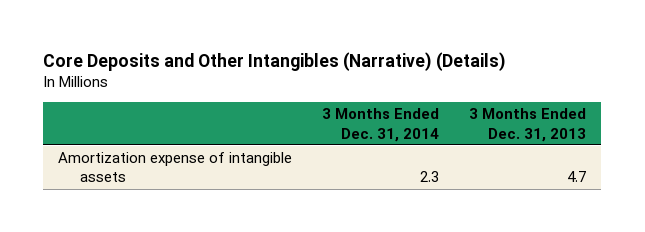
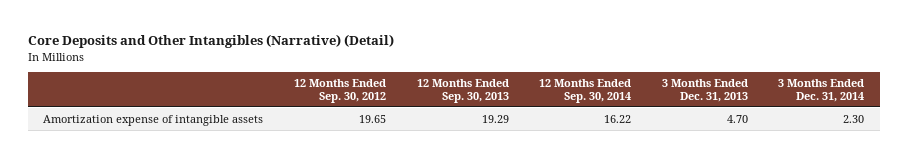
[43,51,507,71] Core Deposits and Other Intangibles (Narrative) (Details) -> [27,34,394,49] Core Deposits and Other Intangibles (Narrative) (Detail)
none -> [293,78,386,103] 12 Months Ended Sep. 30, 2012
none -> [416,78,509,103] 12 Months Ended Sep. 30, 2013
none -> [539,78,632,103] 12 Months Ended Sep. 30, 2014
[420,171,440,183] 2.3 -> [843,114,865,123] 2.30
[567,171,587,183] 4.7 -> [726,114,748,123] 4.70

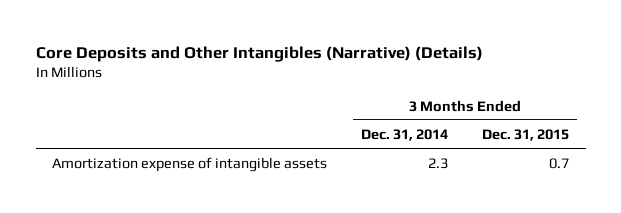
[27,34,394,49] Core Deposits and Other Intangibles (Narrative) (Detail) -> [35,45,483,62] Core Deposits and Other Intangibles (Narrative) (Details)
[293,78,386,103] 12 Months Ended Sep. 30, 2012 -> none
[416,78,509,103] 12 Months Ended Sep. 30, 2013 -> none
[539,78,632,103] 12 Months Ended Sep. 30, 2014 -> none
[661,78,748,102] 3 Months Ended Dec. 31, 2013 -> none
none -> [481,128,569,141] Dec. 31, 2015
[843,114,865,123] 2.30 -> [428,157,449,169] 2.3

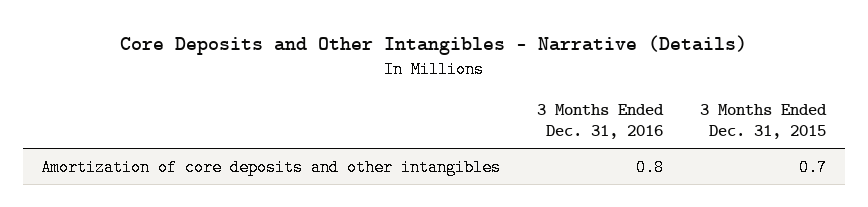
[35,45,483,62] Core Deposits and Other Intangibles (Narrative) (Details) -> [119,35,747,56] Core Deposits and Other Intangibles - Narrative (Details)
[361,128,449,141] Dec. 31, 2014 -> none
none -> [537,103,665,139] 3 Months Ended Dec. 31, 2016
[52,156,328,172] Amortization expense of intangible assets -> [41,158,502,176] Amortization of core deposits and other intangibles

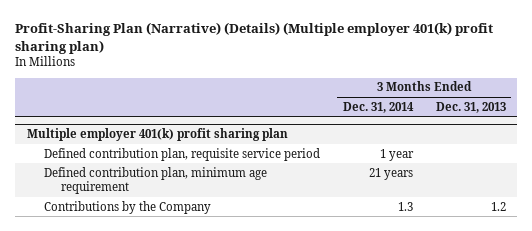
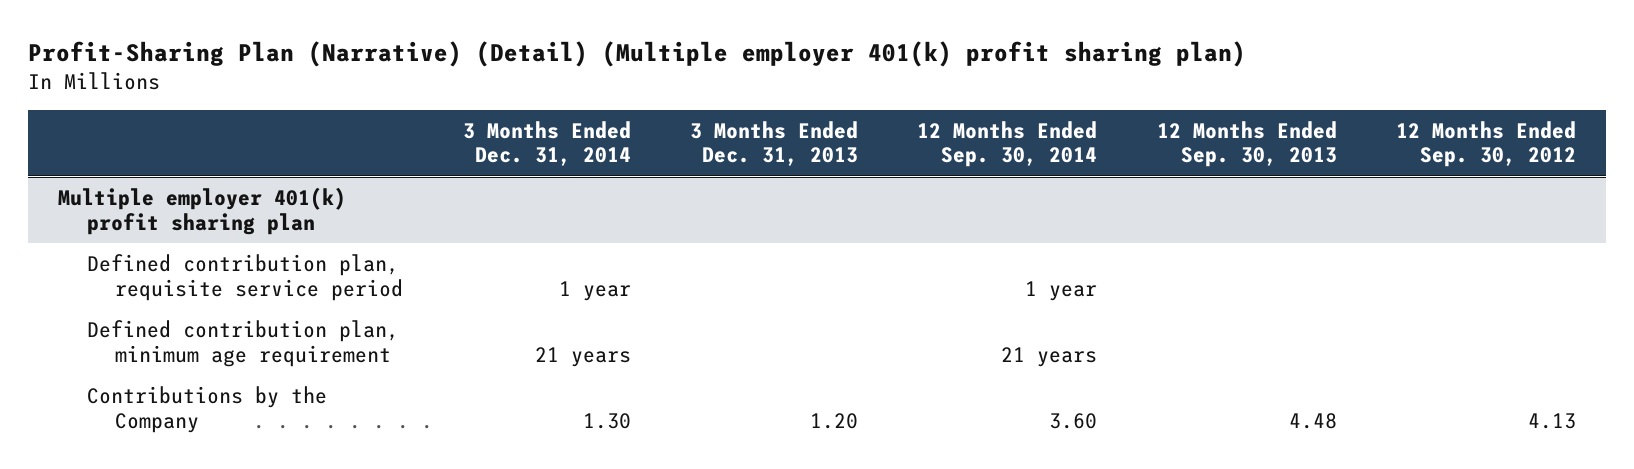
[15,22,494,54] Profit-Sharing Plan (Narrative) (Details) (Multiple employer 401(k) profit sharing plan) -> [28,40,1247,67] Profit-Sharing Plan (Narrative) (Detail) (Multiple employer 401(k) profit sharing plan)
none -> [917,120,1098,168] 12 Months Ended Sep. 30, 2014
none -> [1156,120,1337,168] 12 Months Ended Sep. 30, 2013
none -> [1396,120,1577,168] 12 Months Ended Sep. 30, 2012
[397,201,413,211] 1.3 -> [582,412,631,429] 1.30
[490,201,506,211] 1.2 -> [809,412,858,429] 1.20

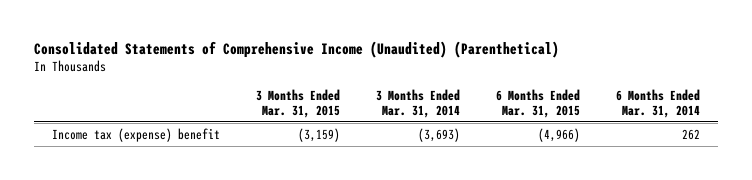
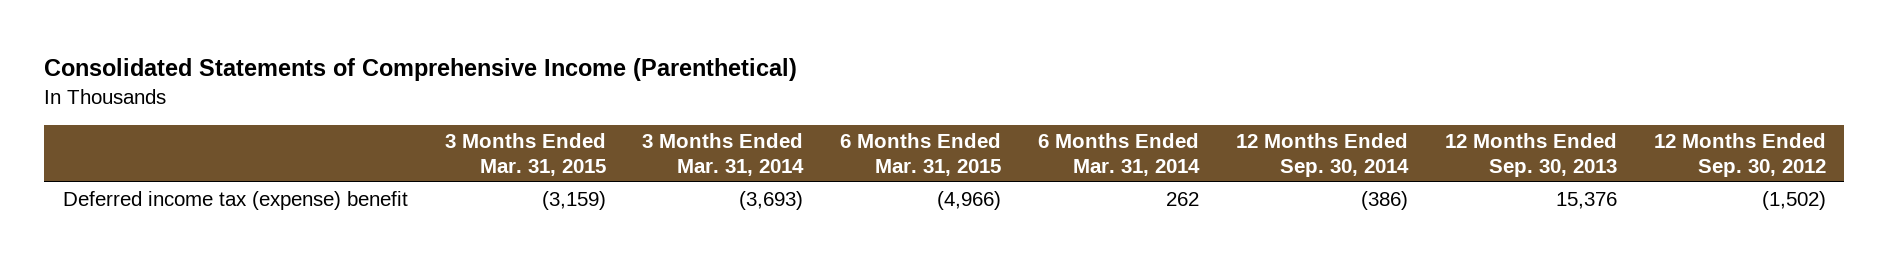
[34,41,560,59] Consolidated Statements of Comprehensive Income (Unaudited) (Parenthetical) -> [44,58,798,82] Consolidated Statements of Comprehensive Income (Parenthetical)
none -> [1236,132,1410,177] 12 Months Ended Sep. 30, 2014
none -> [1444,132,1617,177] 12 Months Ended Sep. 30, 2013
none -> [1653,132,1826,177] 12 Months Ended Sep. 30, 2012
[52,127,221,142] Income tax (expense) benefit -> [62,191,408,211] Deferred income tax (expense) benefit

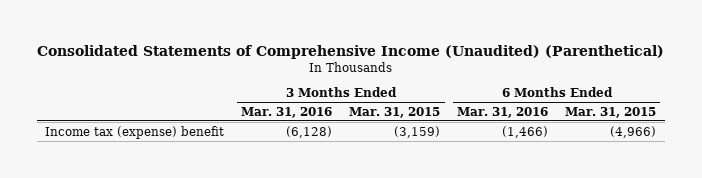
[44,58,798,82] Consolidated Statements of Comprehensive Income (Parenthetical) -> [36,44,664,59] Consolidated Statements of Comprehensive Income (Unaudited) (Parenthetical)
[642,132,805,176] 3 Months Ended Mar. 31, 2014 -> none
[1038,132,1201,176] 6 Months Ended Mar. 31, 2014 -> none
[1236,132,1410,177] 12 Months Ended Sep. 30, 2014 -> none
[1444,132,1617,177] 12 Months Ended Sep. 30, 2013 -> none
[1653,132,1826,177] 12 Months Ended Sep. 30, 2012 -> none
none -> [241,106,333,118] Mar. 31, 2016
none -> [457,106,549,118] Mar. 31, 2016
[62,191,408,211] Deferred income tax (expense) benefit -> [45,125,225,139] Income tax (expense) benefit

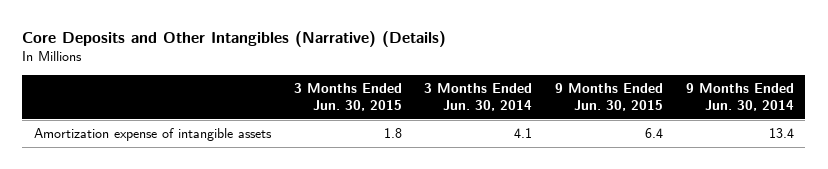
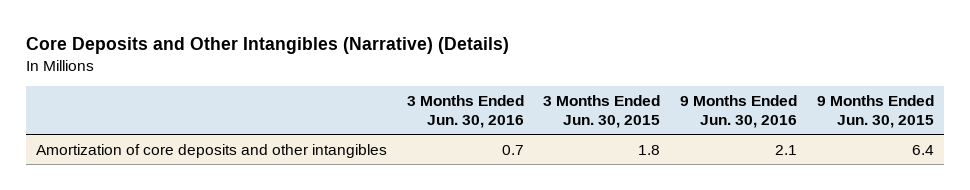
[424,83,533,112] 3 Months Ended Jun. 30, 2014 -> none
[685,83,794,112] 9 Months Ended Jun. 30, 2014 -> none
none -> [406,95,524,129] 3 Months Ended Jun. 30, 2016
none -> [680,95,798,129] 9 Months Ended Jun. 30, 2016
[33,128,272,142] Amortization expense of intangible assets -> [35,143,387,158] Amortization of core deposits and other intangibles

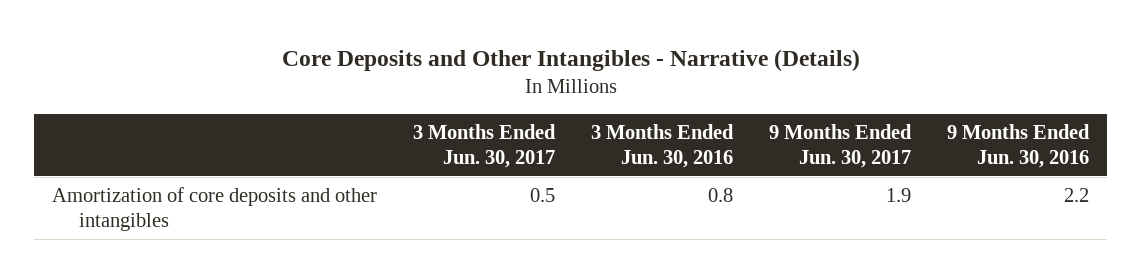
[26,37,510,55] Core Deposits and Other Intangibles (Narrative) (Details) -> [281,48,860,71] Core Deposits and Other Intangibles - Narrative (Details)
[543,95,661,129] 3 Months Ended Jun. 30, 2015 -> none
[816,95,934,129] 9 Months Ended Jun. 30, 2015 -> none
none -> [412,123,556,169] 3 Months Ended Jun. 30, 2017
none -> [769,123,913,169] 9 Months Ended Jun. 30, 2017
[501,144,524,155] 0.7 -> [708,187,734,202] 0.8
[775,144,798,155] 2.1 -> [1064,187,1090,202] 2.2

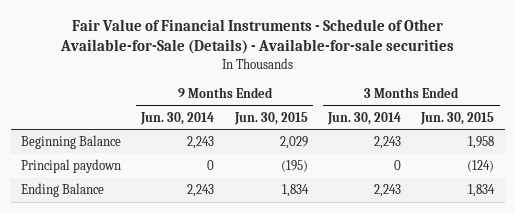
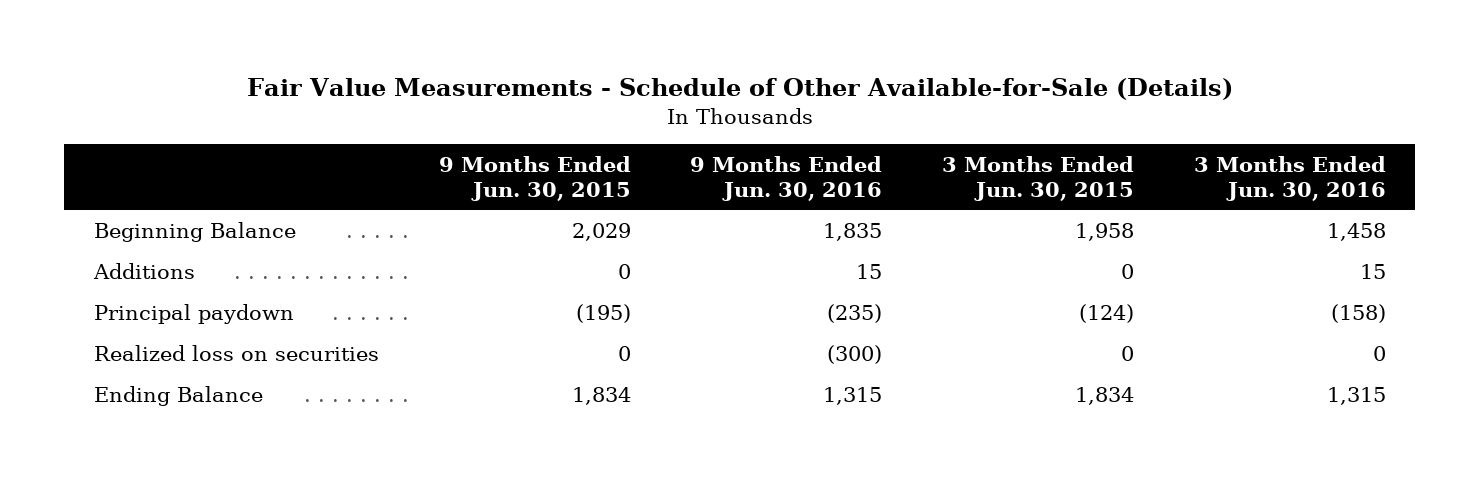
[59,19,454,55] Fair Value of Financial Instruments - Schedule of Other Available-for-Sale (Details) - Available-for-sale securities -> [246,78,1233,101] Fair Value Measurements - Schedule of Other Available-for-Sale (Details)
[140,111,215,125] Jun. 30, 2014 -> none
[327,111,402,125] Jun. 30, 2014 -> none
none -> [690,156,883,201] 9 Months Ended Jun. 30, 2016
none -> [1193,156,1386,201] 3 Months Ended Jun. 30, 2016
none -> [93,262,196,279] Additions
none -> [94,344,380,361] Realized loss on securities

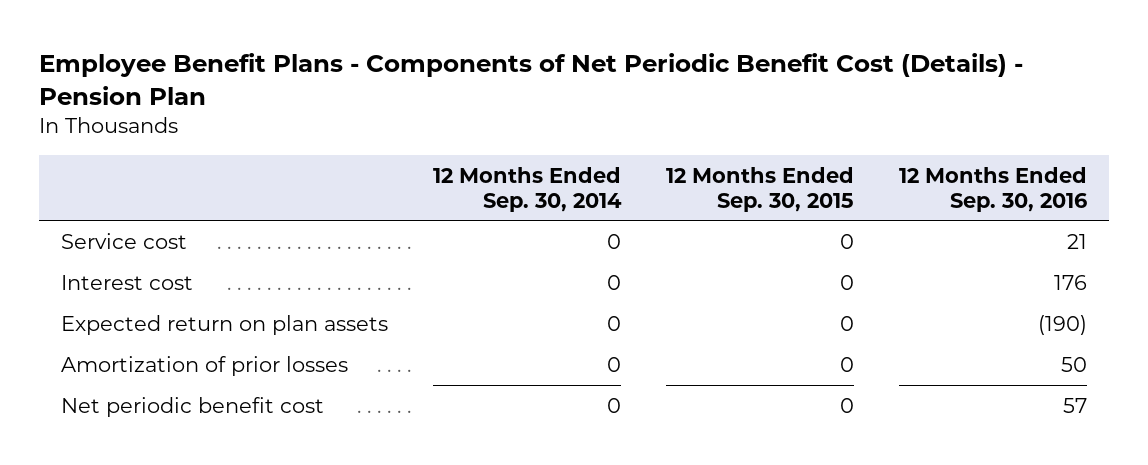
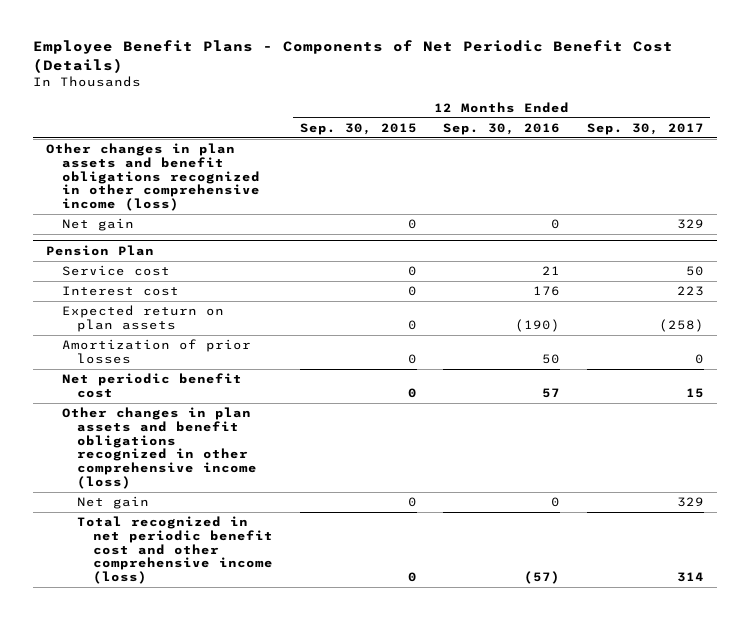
[39,52,1024,105] Employee Benefit Plans - Components of Net Periodic Benefit Cost (Details) - Pension Plan -> [32,40,673,73] Employee Benefit Plans - Components of Net Periodic Benefit Cost (Details)
[433,166,623,212] 12 Months Ended Sep. 30, 2014 -> none
none -> [586,122,704,135] Sep. 30, 2017
none -> [45,143,260,212] Other changes in plan assets and benefit obligations recognized in other comprehensive income (loss)
none -> [61,218,134,232] Net gain
none -> [45,245,154,257] Pension Plan
none -> [61,407,258,489] Other changes in plan assets and benefit obligations recognized in other comprehensive income (loss)
none -> [77,496,150,510] Net gain
none -> [77,516,274,585] Total recognized in net periodic benefit cost and other comprehensive income (loss)

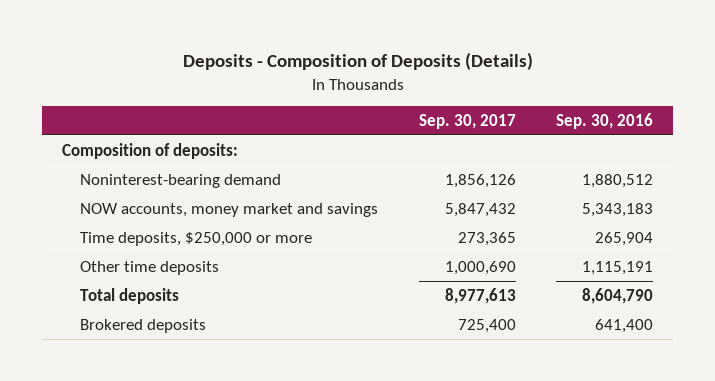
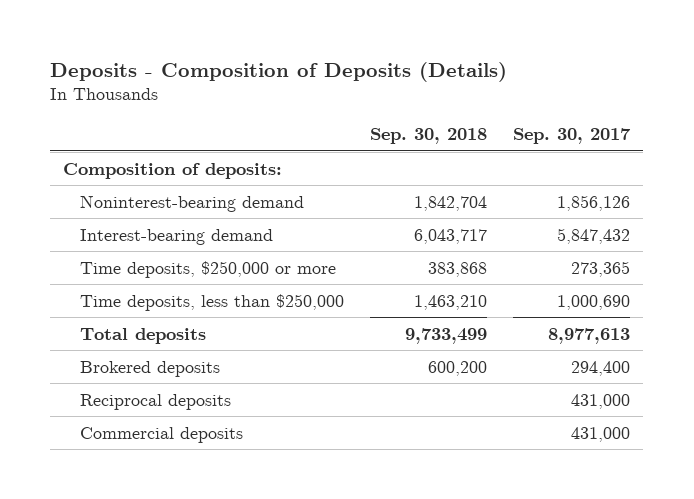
[556,112,654,129] Sep. 30, 2016 -> none
none -> [370,128,488,145] Sep. 30, 2018
[80,202,379,217] NOW accounts, money market and savings -> [79,228,273,245] Interest-bearing demand
[80,260,220,275] Other time deposits -> [79,293,344,311] Time deposits, less than $250,000
[457,318,516,333] 725,400 -> [571,360,631,376] 294,400
none -> [79,393,231,410] Reciprocal deposits
none -> [79,426,243,443] Commercial deposits

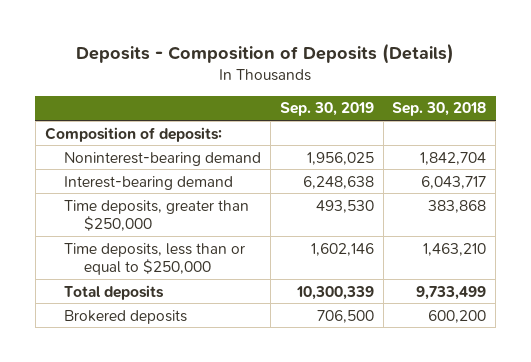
[513,128,632,145] Sep. 30, 2017 -> none
none -> [279,102,374,117] Sep. 30, 2019
[79,260,336,278] Time deposits, $250,000 or more -> [64,199,250,232] Time deposits, greater than $250,000
[79,293,344,311] Time deposits, less than $250,000 -> [64,242,246,276] Time deposits, less than or equal to $250,000
[79,393,231,410] Reciprocal deposits -> none
[79,426,243,443] Commercial deposits -> none

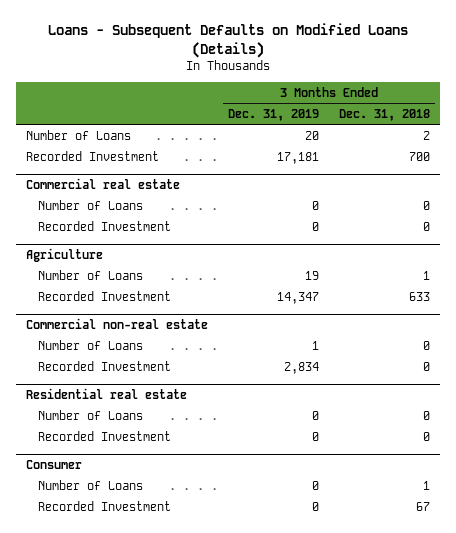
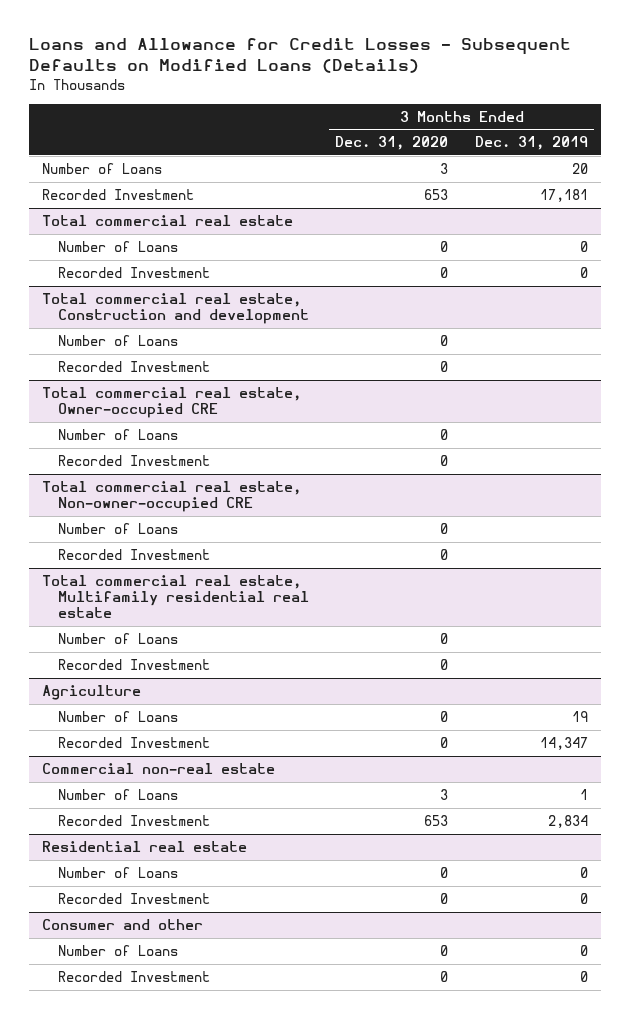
[48,22,409,58] Loans - Subsequent Defaults on Modified Loans (Details) -> [28,37,571,74] Loans and Allowance for Credit Losses - Subsequent Defaults on Modified Loans (Details)
[339,109,431,122] Dec. 31, 2018 -> none
none -> [335,136,449,151] Dec. 31, 2020
[25,178,180,190] Commercial real estate -> [41,215,293,227] Total commercial real estate
none -> [41,293,310,325] Total commercial real estate, Construction and development
none -> [58,335,179,347] Number of Loans
none -> [58,361,211,373] Recorded Investment
none -> [41,387,301,419] Total commercial real estate, Owner-occupied CRE
none -> [58,429,179,441] Number of Loans
none -> [58,455,211,467] Recorded Investment
none -> [41,481,301,513] Total commercial real estate, Non-owner-occupied CRE
none -> [58,523,179,535] Number of Loans
none -> [58,549,211,561] Recorded Investment
none -> [41,575,310,618] Total commercial real estate, Multifamily residential real estate
none -> [58,633,179,645] Number of Loans
none -> [58,659,211,671] Recorded Investment
[25,460,82,470] Consumer -> [41,919,203,931] Consumer and other

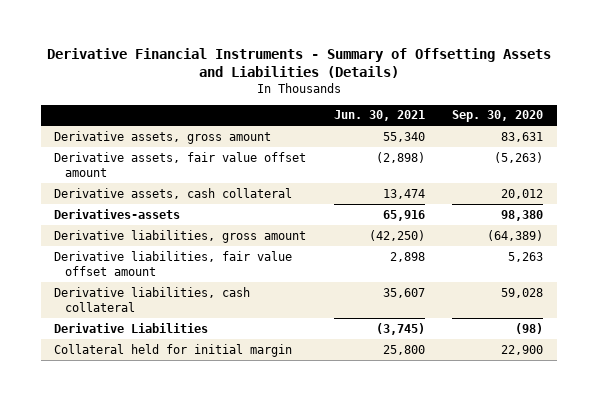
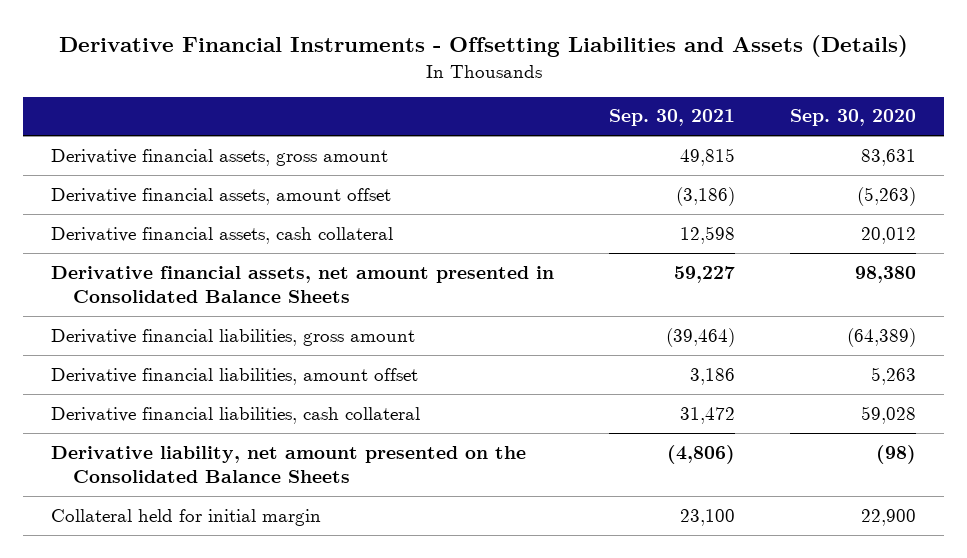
[46,47,551,79] Derivative Financial Instruments - Summary of Offsetting Assets and Liabilities (Details) -> [58,35,908,58] Derivative Financial Instruments - Offsetting Liabilities and Assets (Details)
[333,110,425,122] Jun. 30, 2021 -> none
none -> [609,109,736,127] Sep. 30, 2021
[54,130,272,144] Derivative assets, gross amount -> [50,148,388,166] Derivative financial assets, gross amount
[54,151,307,177] Derivative assets, fair value offset amount -> [50,187,391,205] Derivative financial assets, amount offset
[54,187,293,199] Derivative assets, cash collateral -> [50,226,393,244] Derivative financial assets, cash collateral
[54,208,181,219] Derivatives-assets -> [50,265,554,304] Derivative financial assets, net amount presented in Consolidated Balance Sheets
[54,229,307,243] Derivative liabilities, gross amount -> [50,328,415,346] Derivative financial liabilities, gross amount
[54,250,293,276] Derivative liabilities, fair value offset amount -> [50,367,418,385] Derivative financial liabilities, amount offset
[54,286,251,312] Derivative liabilities, cash collateral -> [50,406,420,424] Derivative financial liabilities, cash collateral
[54,322,209,333] Derivative Liabilities -> [50,445,526,484] Derivative liability, net amount presented on the Consolidated Balance Sheets

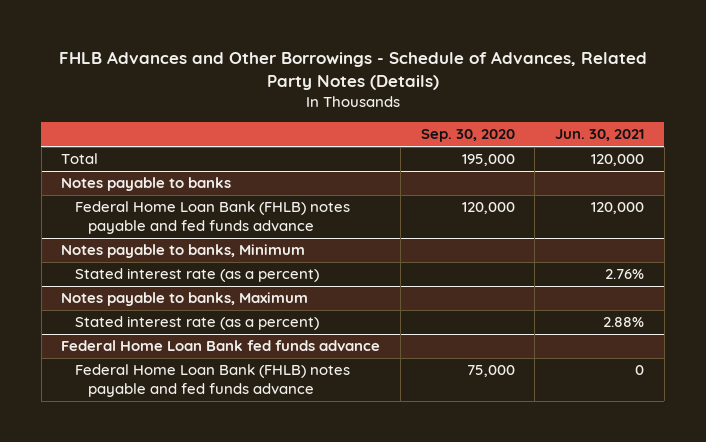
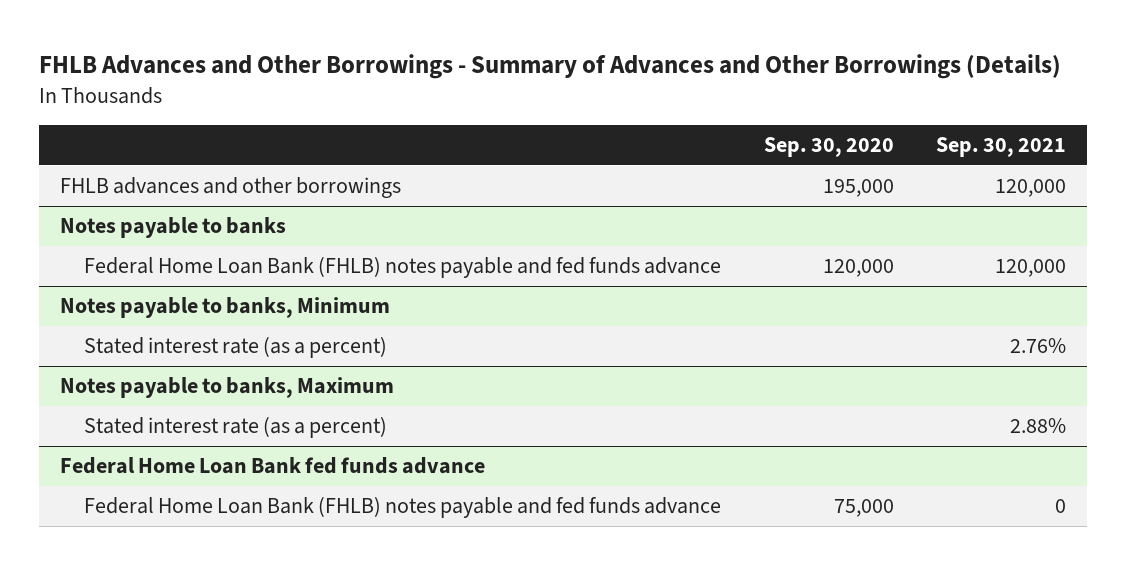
[58,51,647,91] FHLB Advances and Other Borrowings - Schedule of Advances, Related Party Notes (Details) -> [39,54,1062,80] FHLB Advances and Other Borrowings - Summary of Advances and Other Borrowings (Details)
[555,129,645,142] Jun. 30, 2021 -> none
none -> [935,137,1066,158] Sep. 30, 2021
[61,153,99,165] Total -> [60,177,402,199] FHLB advances and other borrowings

